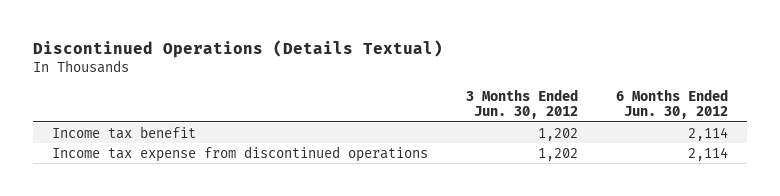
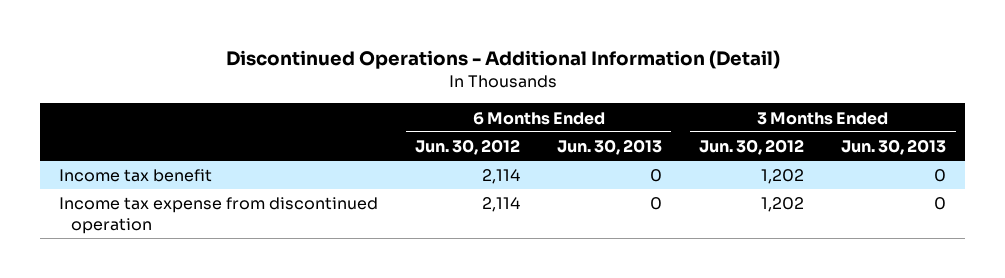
[33,40,444,59] Discontinued Operations (Details Textual) -> [225,50,780,70] Discontinued Operations - Additional Information (Detail)
none -> [557,139,663,156] Jun. 30, 2013
none -> [841,139,947,156] Jun. 30, 2013
[52,145,429,162] Income tax expense from discontinued operations -> [58,197,378,234] Income tax expense from discontinued operation

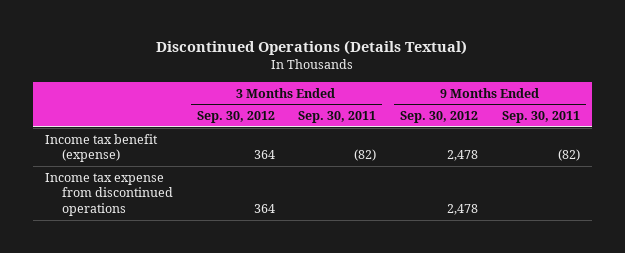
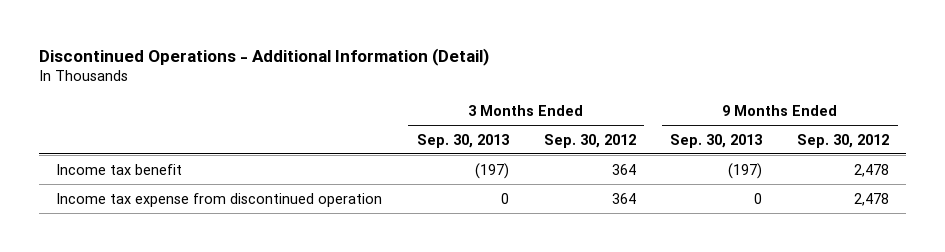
[156,40,468,56] Discontinued Operations (Details Textual) -> [38,47,489,66] Discontinued Operations - Additional Information (Detail)
[298,111,377,124] Sep. 30, 2011 -> none
[501,111,580,124] Sep. 30, 2011 -> none
none -> [416,133,509,148] Sep. 30, 2013
none -> [670,133,763,148] Sep. 30, 2013
[44,133,158,163] Income tax benefit (expense) -> [56,163,183,175] Income tax benefit
[44,172,173,217] Income tax expense from discontinued operations -> [56,192,383,207] Income tax expense from discontinued operation

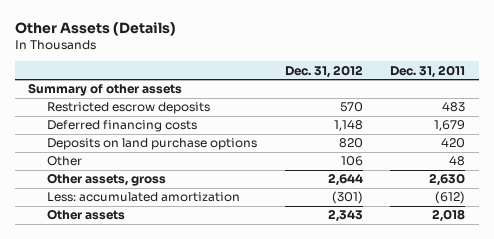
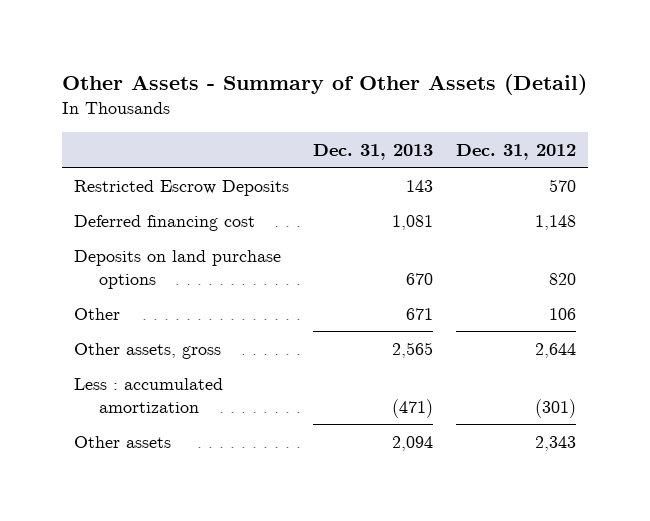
[14,22,176,37] Other Assets (Details) -> [62,74,588,96] Other Assets - Summary of Other Assets (Detail)
[390,64,466,78] Dec. 31, 2011 -> none
none -> [312,143,433,160] Dec. 31, 2013
[28,83,183,97] Summary of other assets -> none
[46,102,210,115] Restricted escrow deposits -> [74,179,290,196] Restricted Escrow Deposits
[46,120,197,133] Deferred financing costs -> [74,214,256,231] Deferred financing cost
[46,192,240,203] Less: accumulated amortization -> [74,377,224,413] Less : accumulated amortization

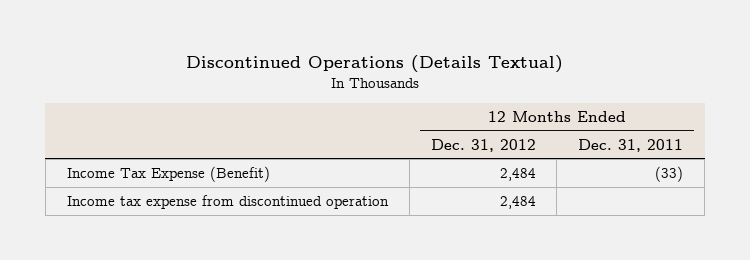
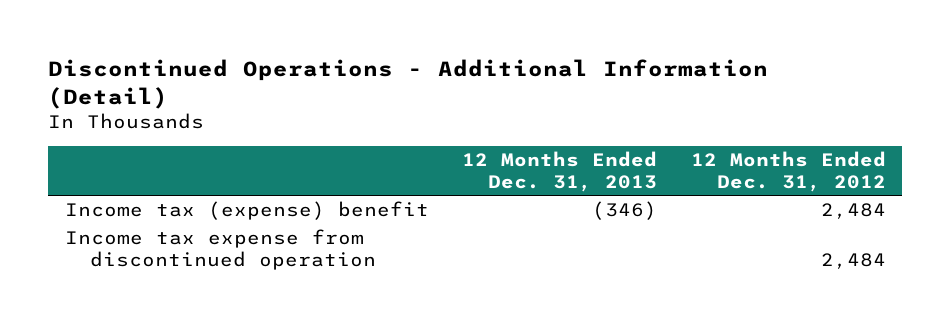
[186,55,564,74] Discontinued Operations (Details Textual) -> [48,58,769,109] Discontinued Operations - Additional Information (Detail)
[578,138,684,152] Dec. 31, 2011 -> none
none -> [462,151,658,192] 12 Months Ended Dec. 31, 2013
[66,165,270,182] Income Tax Expense (Benefit) -> [64,201,429,221] Income tax (expense) benefit

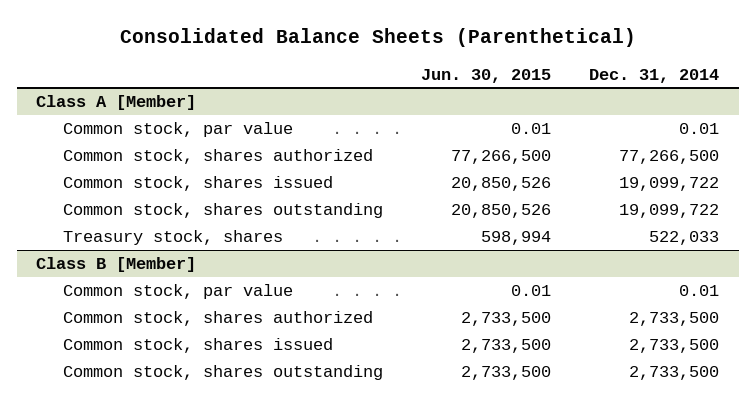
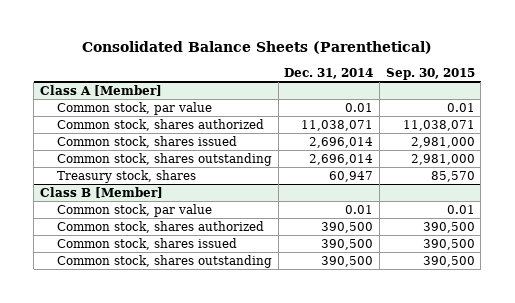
[421,68,552,83] Jun. 30, 2015 -> none
none -> [385,68,475,81] Sep. 30, 2015
[619,150,720,165] 77,266,500 -> [301,119,374,131] 11,038,071
[619,177,720,192] 19,099,722 -> [309,136,374,148] 2,696,014
[619,204,720,219] 19,099,722 -> [309,153,374,165] 2,696,014
[649,231,720,246] 522,033 -> [329,170,374,182] 60,947
[629,312,720,327] 2,733,500 -> [321,221,374,233] 390,500
[629,339,720,354] 2,733,500 -> [321,238,374,250] 390,500
[629,366,720,381] 2,733,500 -> [321,255,374,267] 390,500

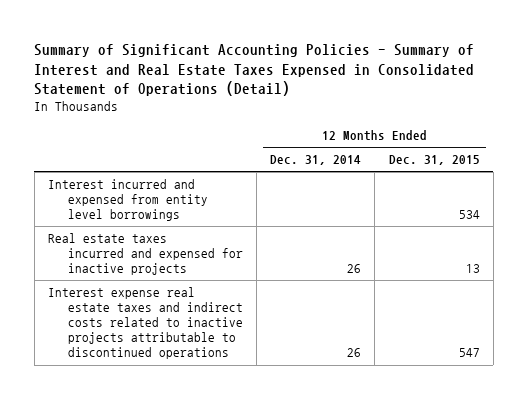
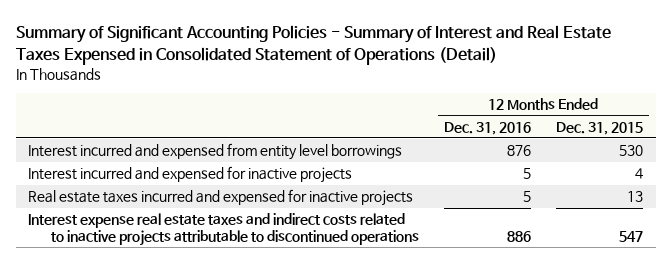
[270,155,362,166] Dec. 31, 2014 -> none
none -> [443,121,531,135] Dec. 31, 2016
[458,210,480,220] 534 -> [618,145,643,157] 530
none -> [28,166,353,184] Interest incurred and expensed for inactive projects

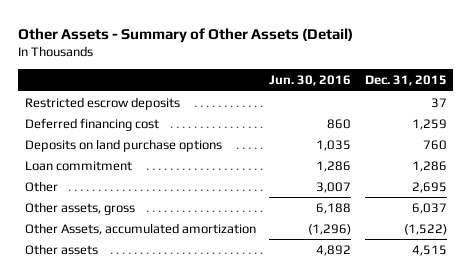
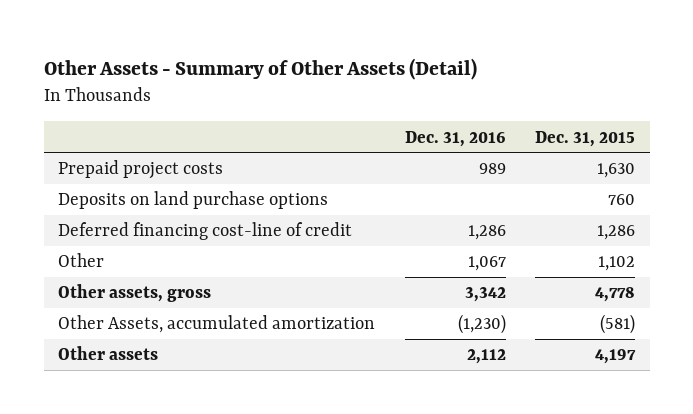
[269,75,352,87] Jun. 30, 2016 -> none
none -> [404,130,506,147] Dec. 31, 2016
[25,96,181,110] Restricted escrow deposits -> none
[25,117,160,131] Deferred financing cost -> none
none -> [58,160,224,180] Prepaid project costs
[25,160,133,171] Loan commitment -> [58,222,353,241] Deferred financing cost-line of credit
[411,181,447,193] 2,695 -> [598,256,636,272] 1,102
[411,202,447,214] 6,037 -> [595,287,636,303] 4,778
[403,223,447,235] (1,522) -> [600,314,636,335] (581)
[411,244,447,256] 4,515 -> [595,349,637,365] 4,197

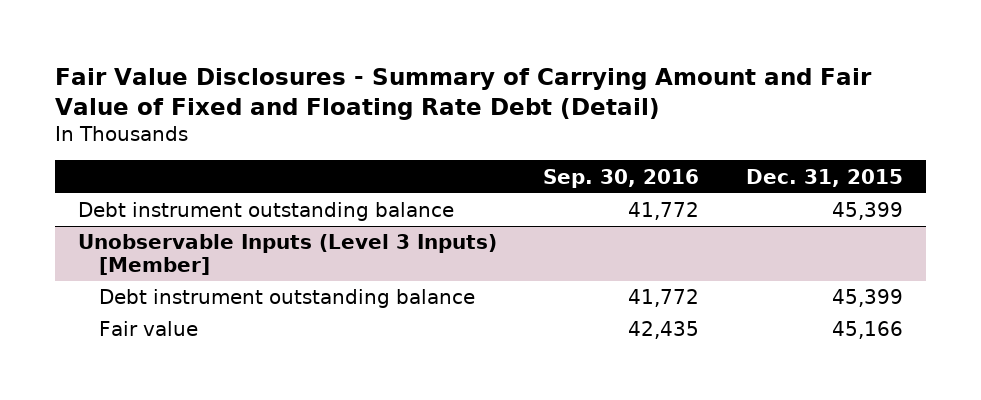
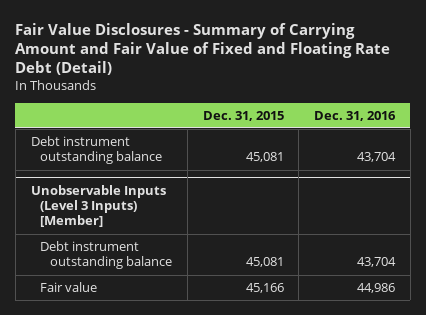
[543,168,700,188] Sep. 30, 2016 -> none
none -> [313,110,396,121] Dec. 31, 2016
[832,202,904,221] 45,399 -> [245,152,284,163] 45,081
[832,289,904,308] 45,399 -> [245,257,284,268] 45,081

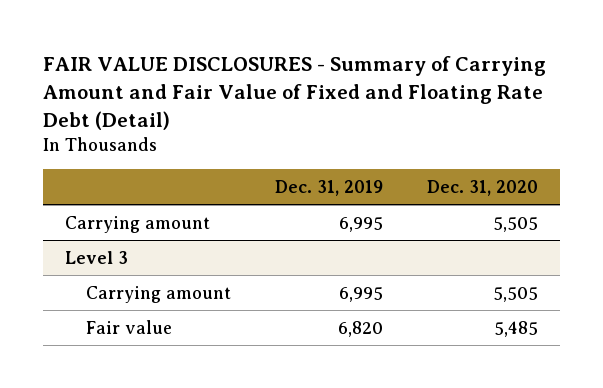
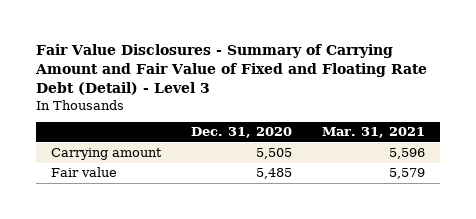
[42,55,546,130] FAIR VALUE DISCLOSURES - Summary of Carrying Amount and Fair Value of Fixed and Floating Rate Debt (Detail) -> [34,44,427,96] Fair Value Disclosures - Summary of Carrying Amount and Fair Value of Fixed and Floating Rate Debt (Detail) - Level 3
[274,179,383,196] Dec. 31, 2019 -> none
none -> [322,127,426,139] Mar. 31, 2021
[64,250,128,264] Level 3 -> none
[85,285,231,303] Carrying amount -> none

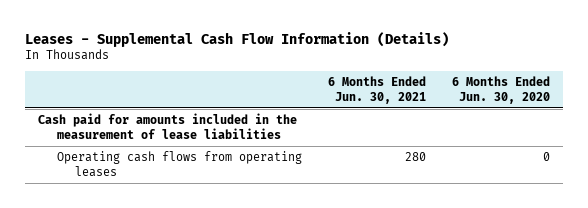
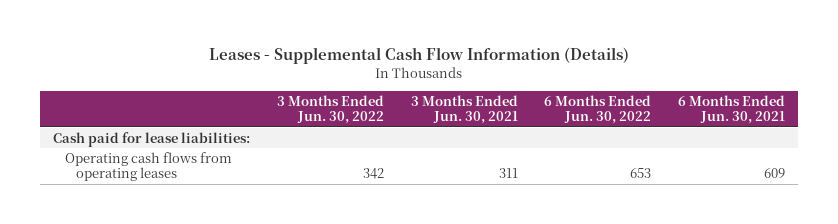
[451,76,550,104] 6 Months Ended Jun. 30, 2020 -> none
none -> [277,95,385,125] 3 Months Ended Jun. 30, 2022
none -> [410,95,518,125] 3 Months Ended Jun. 30, 2021
none -> [544,95,652,125] 6 Months Ended Jun. 30, 2022
[38,113,298,139] Cash paid for amounts included in the measurement of lease liabilities -> [53,131,251,147] Cash paid for lease liabilities:
[404,152,426,162] 280 -> [763,168,785,179] 609

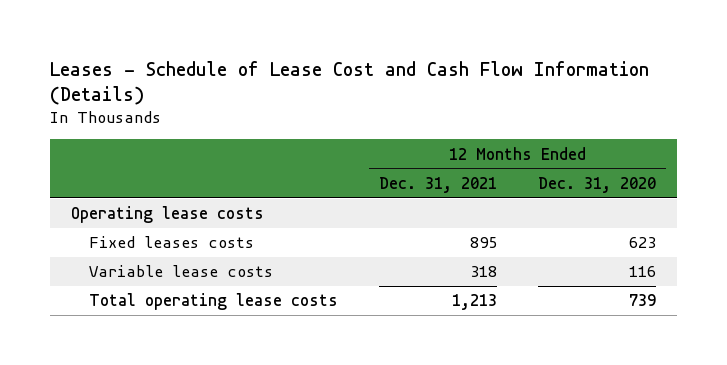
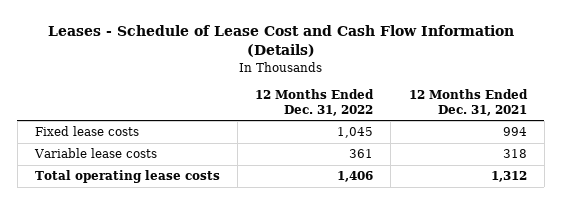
[538,176,657,193] Dec. 31, 2020 -> none
none -> [255,89,375,116] 12 Months Ended Dec. 31, 2022
[70,206,264,224] Operating lease costs -> none
[88,236,254,249] Fixed leases costs -> [35,126,140,137] Fixed lease costs
[469,237,497,249] 895 -> [502,127,527,137] 994
[451,294,497,311] 1,213 -> [490,171,527,183] 1,312

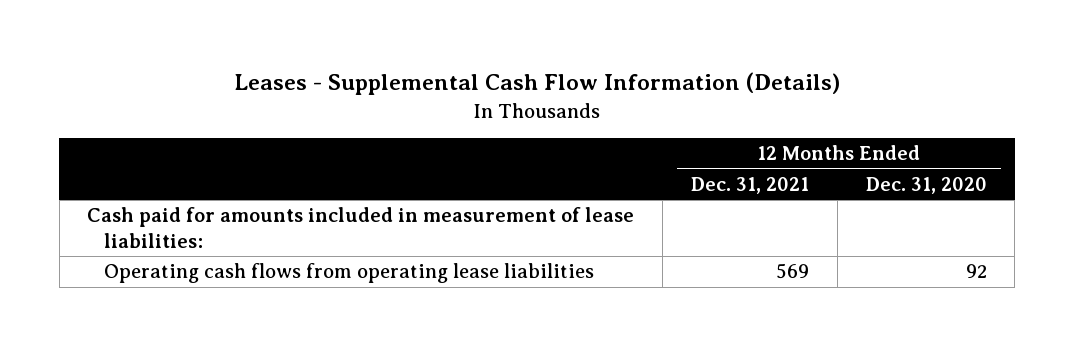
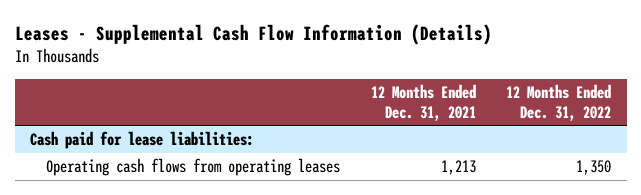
[865,176,987,194] Dec. 31, 2020 -> none
none -> [506,84,612,121] 12 Months Ended Dec. 31, 2022
[87,207,635,248] Cash paid for amounts included in measurement of lease liabilities: -> [29,131,254,150] Cash paid for lease liabilities:
[104,263,595,284] Operating cash flows from operating lease liabilities -> [46,158,341,177] Operating cash flows from operating leases
[775,263,809,280] 569 -> [440,160,476,176] 1,213

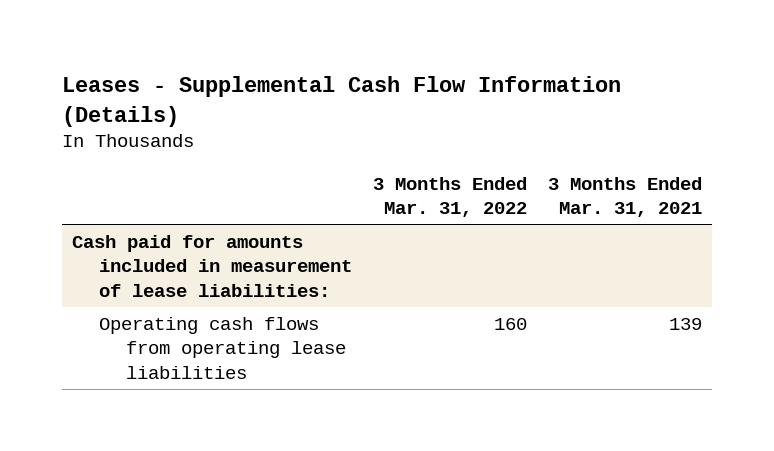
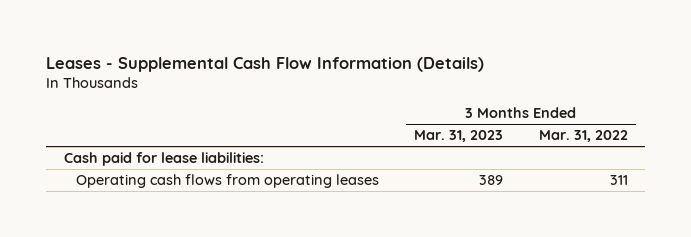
[547,176,702,218] 3 Months Ended Mar. 31, 2021 -> none
none -> [414,130,504,143] Mar. 31, 2023
[72,235,353,297] Cash paid for amounts included in measurement of lease liabilities: -> [63,152,264,167] Cash paid for lease liabilities:
[99,317,346,379] Operating cash flows from operating lease liabilities -> [76,174,380,189] Operating cash flows from operating leases
[493,318,527,331] 160 -> [609,175,628,186] 311

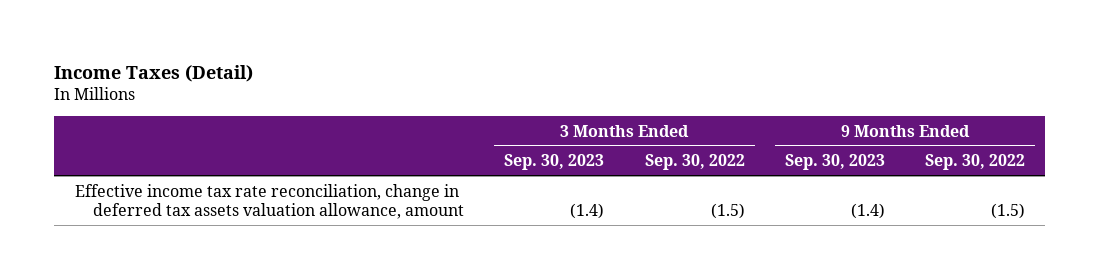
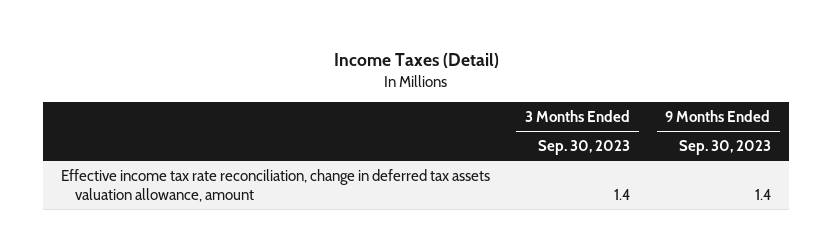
[644,154,745,171] Sep. 30, 2022 -> none
[925,154,1026,171] Sep. 30, 2022 -> none
[570,203,605,220] (1.4) -> [614,188,631,200] 1.4
[850,203,885,220] (1.4) -> [754,188,771,200] 1.4

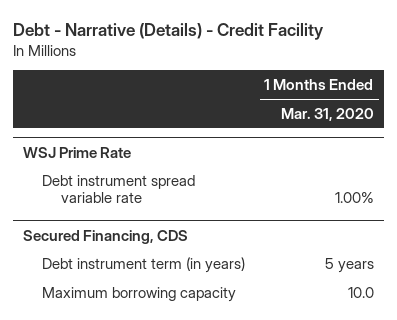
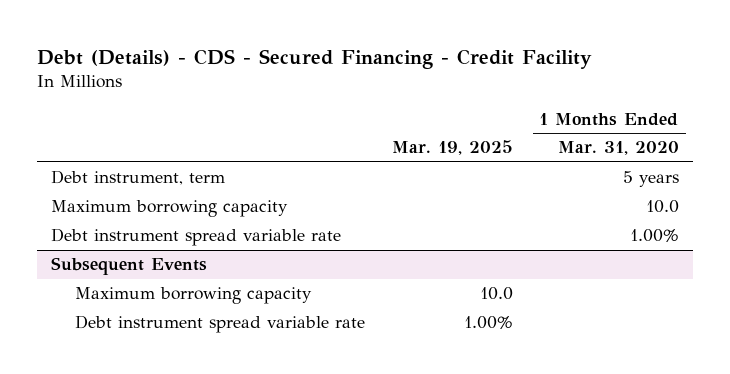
[12,22,324,40] Debt - Narrative (Details) - Credit Facility -> [37,48,593,69] Debt (Details) - CDS - Secured Financing - Credit Facility
none -> [391,140,513,156] Mar. 19, 2025
[22,146,131,158] WSJ Prime Rate -> none
[41,174,195,204] Debt instrument spread variable rate -> none
[22,229,188,244] Secured Financing, CDS -> none
[41,256,245,273] Debt instrument term (in years) -> [50,170,225,186] Debt instrument, term
none -> [50,228,341,247] Debt instrument spread variable rate
none -> [50,257,207,276] Subsequent Events
none -> [74,287,312,305] Maximum borrowing capacity
none -> [74,315,365,334] Debt instrument spread variable rate

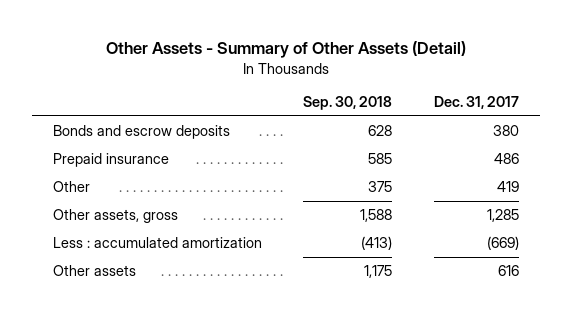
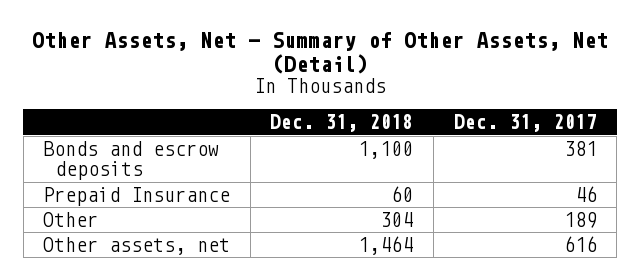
[105,41,466,59] Other Assets - Summary of Other Assets (Detail) -> [31,31,608,75] Other Assets, Net - Summary of Other Assets, Net (Detail)
[303,95,393,110] Sep. 30, 2018 -> none
none -> [270,114,414,133] Dec. 31, 2018
[52,208,178,223] Other assets, gross -> none
[52,236,262,248] Less : accumulated amortization -> none
[492,124,519,136] 380 -> [563,140,597,156] 381
[52,152,169,167] Prepaid insurance -> [43,186,231,206] Prepaid Insurance
[493,152,519,164] 486 -> [574,185,597,202] 46
[496,180,519,192] 419 -> [563,211,597,228] 189
[52,264,136,276] Other assets -> [43,236,231,255] Other assets, net

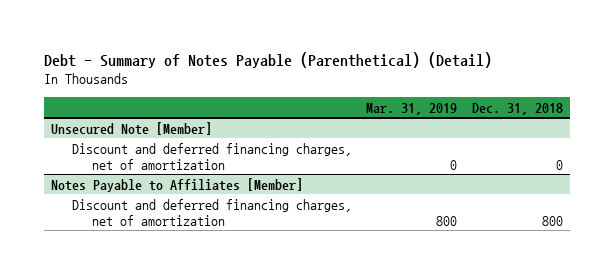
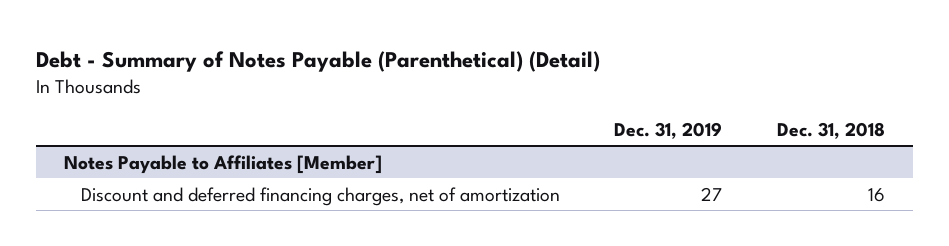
[366,102,458,115] Mar. 31, 2019 -> none
none -> [614,121,723,139] Dec. 31, 2019
[51,121,213,135] Unsecured Note [Member] -> none
[71,142,352,170] Discount and deferred financing charges, net of amortization -> none
[541,215,563,226] 800 -> [868,187,886,202] 16

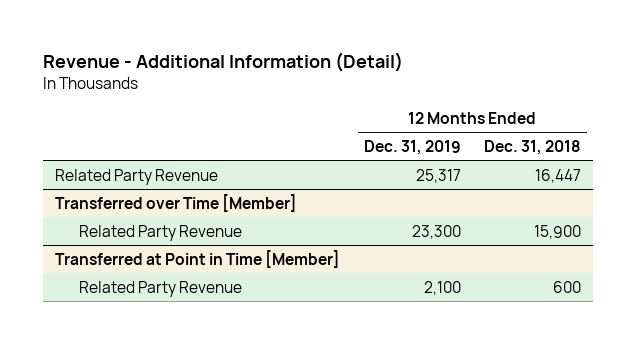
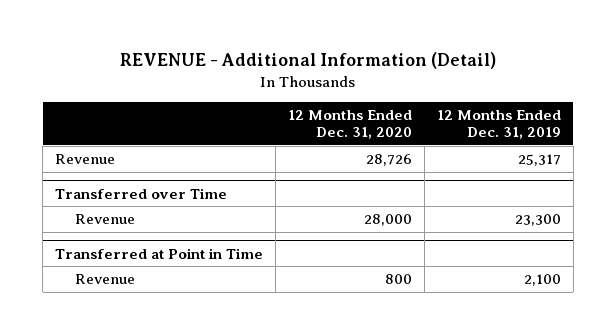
[43,51,404,72] Revenue - Additional Information (Detail) -> [120,52,497,70] REVENUE - Additional Information (Detail)
[484,140,582,156] Dec. 31, 2018 -> none
none -> [288,109,413,140] 12 Months Ended Dec. 31, 2020
[55,168,219,185] Related Party Revenue -> [55,154,116,165] Revenue
[55,193,298,212] Transferred over Time [Member] -> [55,187,228,199] Transferred over Time
[78,224,242,241] Related Party Revenue -> [74,214,135,225] Revenue
[55,249,341,268] Transferred at Point in Time [Member] -> [55,247,264,259] Transferred at Point in Time
[78,280,242,297] Related Party Revenue -> [74,274,135,285] Revenue

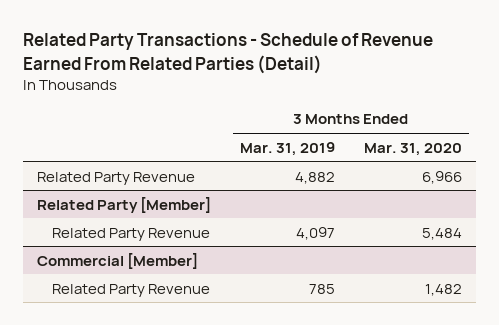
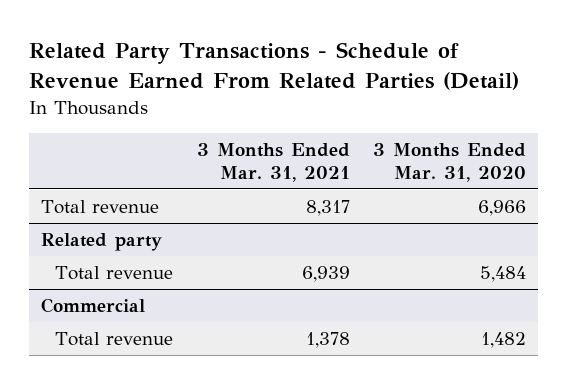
[240,141,336,156] Mar. 31, 2019 -> none
none -> [196,142,350,182] 3 Months Ended Mar. 31, 2021
[37,171,196,185] Related Party Revenue -> [40,200,159,215] Total revenue
[37,196,212,213] Related Party [Member] -> [40,233,162,252] Related party
[52,227,211,241] Related Party Revenue -> [55,266,174,281] Total revenue
[37,252,199,269] Commercial [Member] -> [40,298,145,314] Commercial
[52,283,211,297] Related Party Revenue -> [55,332,174,347] Total revenue

